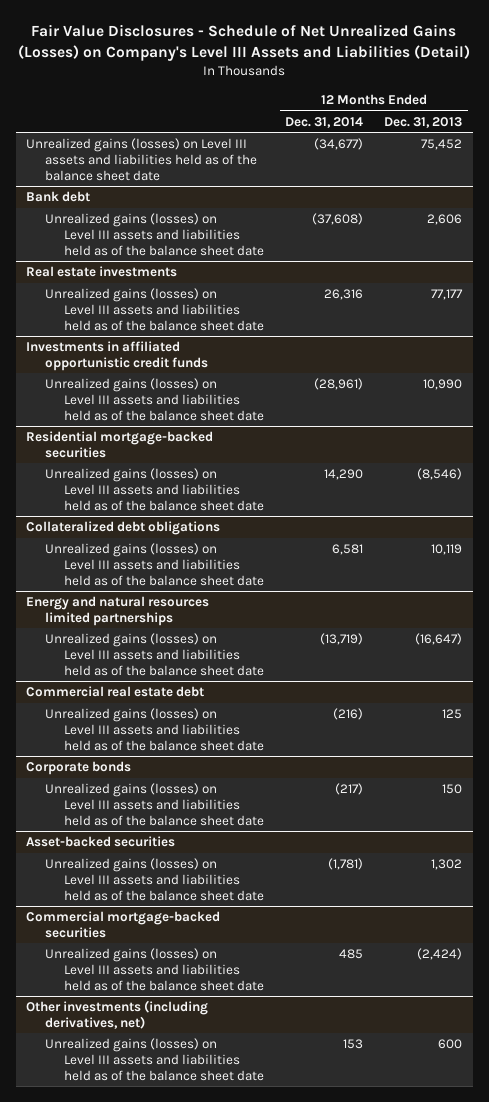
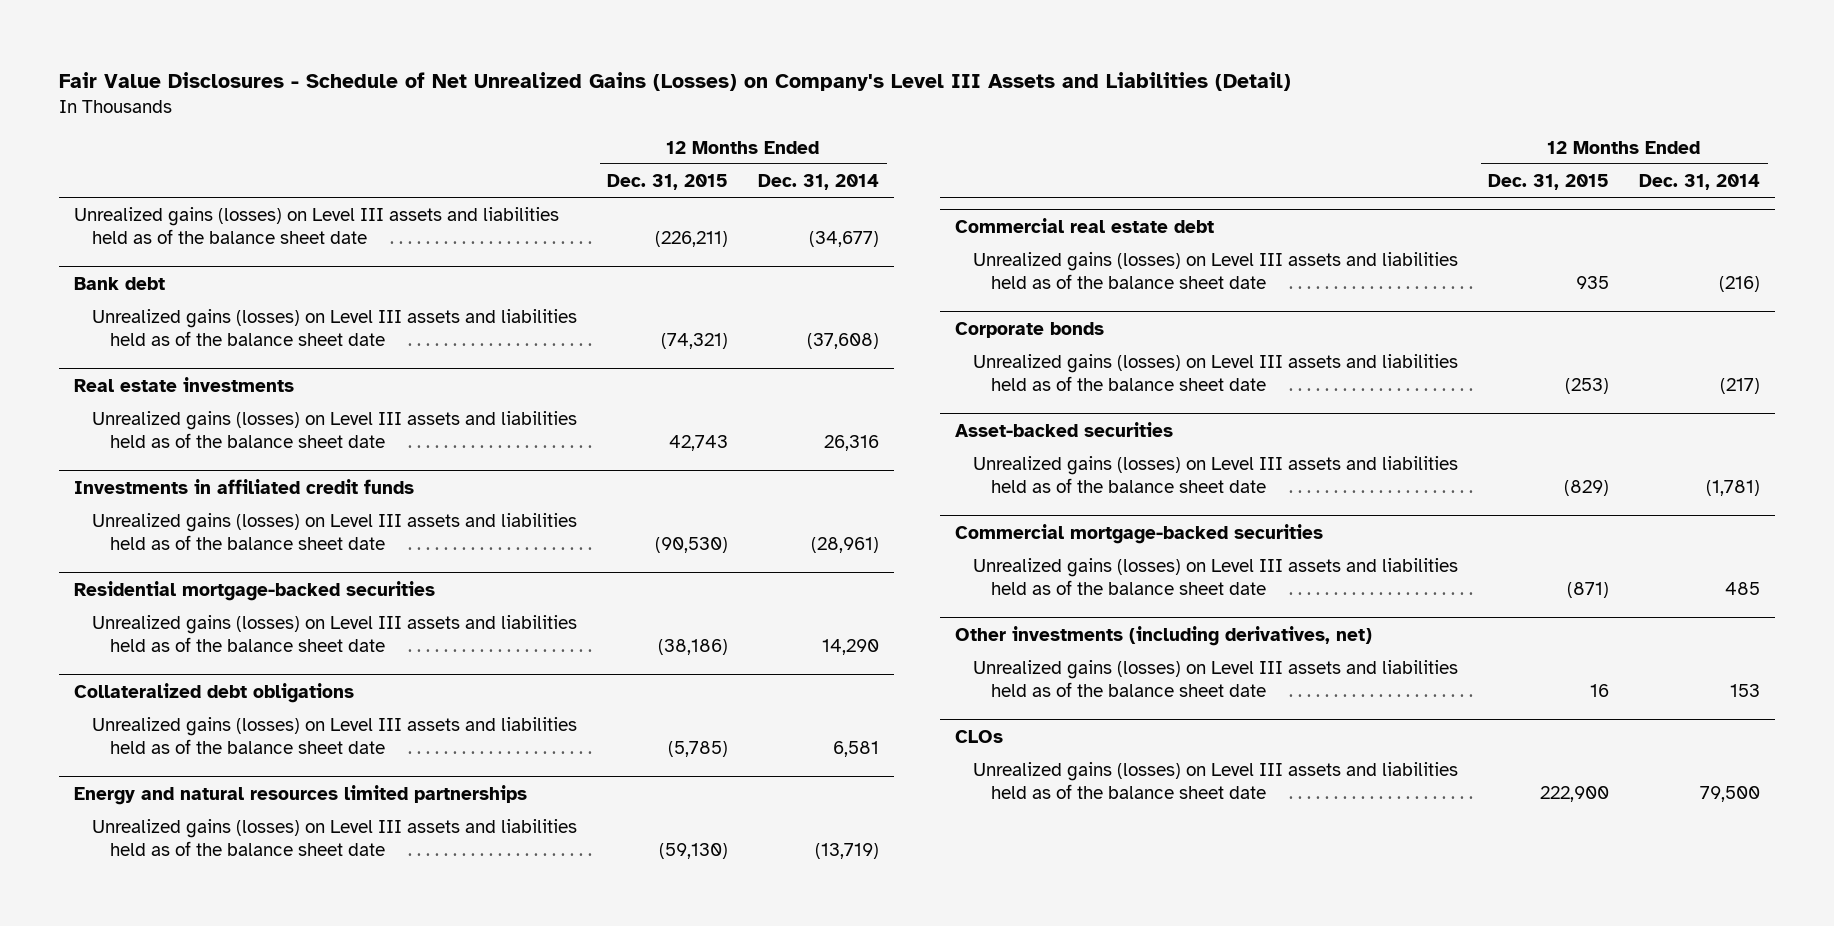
[384,116,463,128] Dec. 31, 2013 -> none
none -> [607,173,729,190] Dec. 31, 2015
[26,341,209,371] Investments in affiliated opportunistic credit funds -> [74,478,415,494] Investments in affiliated credit funds
none -> [955,729,1004,743] CLOs
none -> [973,761,1459,800] Unrealized gains (losses) on Level III assets and liabilities held as of the balance sheet date

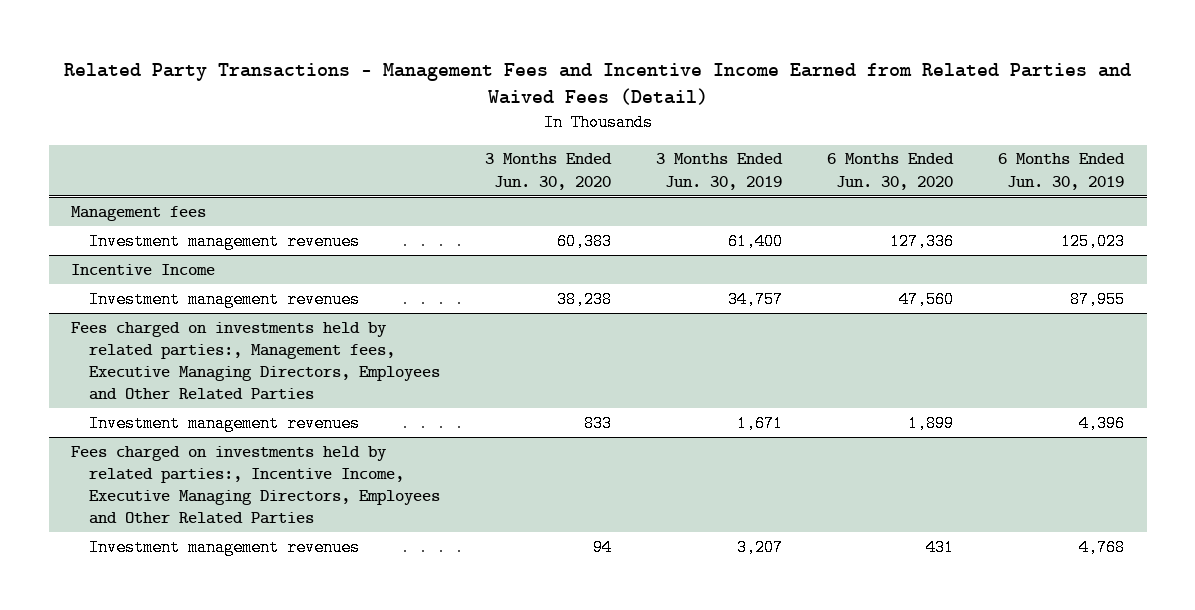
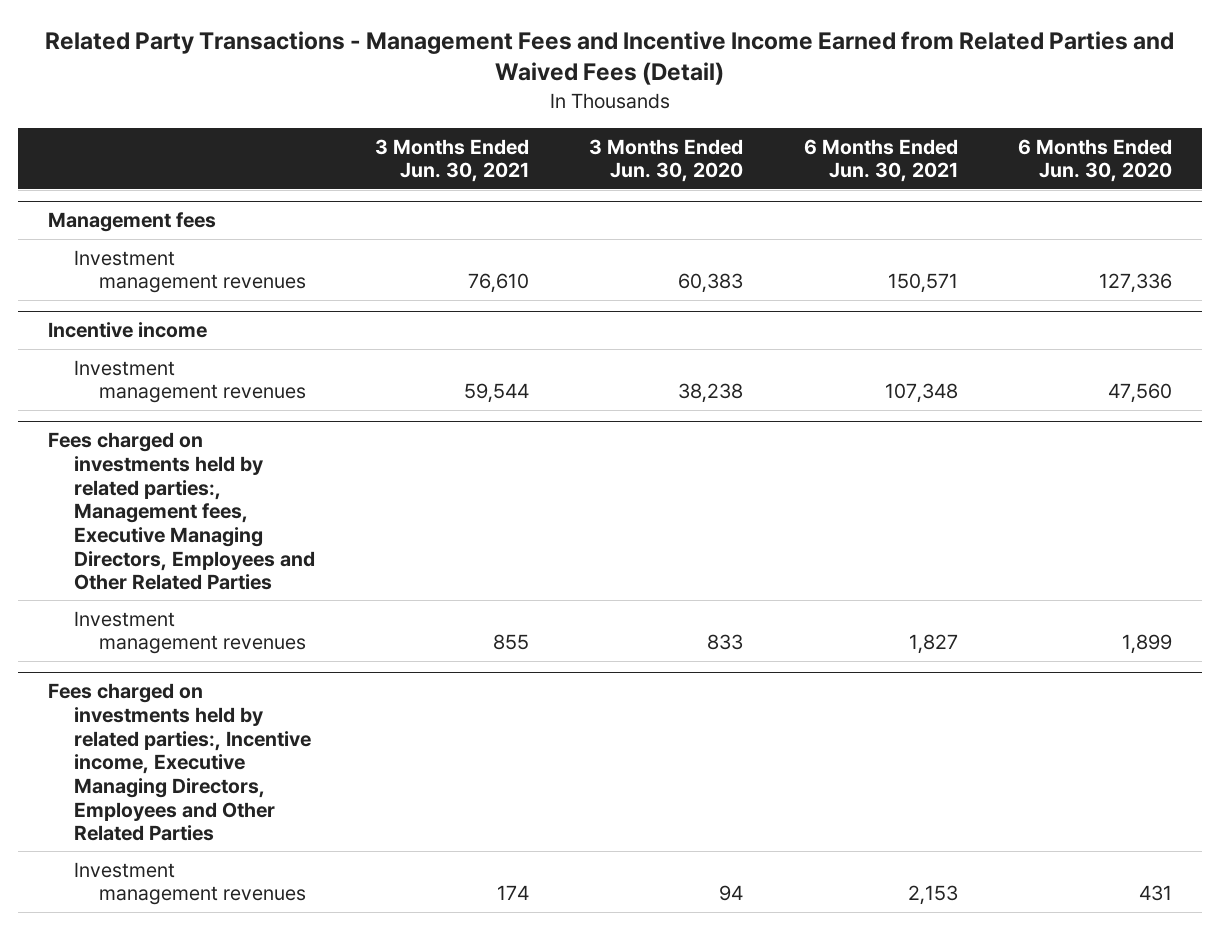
[656,153,784,190] 3 Months Ended Jun. 30, 2019 -> none
[998,153,1126,190] 6 Months Ended Jun. 30, 2019 -> none
none -> [374,138,529,183] 3 Months Ended Jun. 30, 2021
none -> [803,138,958,183] 6 Months Ended Jun. 30, 2021
[70,263,215,275] Incentive Income -> [47,322,207,339] Incentive income
[70,445,441,525] Fees charged on investments held by related parties:, Incentive Income, Executive Managing Directors, Employees and Other Related Parties -> [47,683,311,842] Fees charged on investments held by related parties:, Incentive income, Executive Managing Directors, Employees and Other Related Parties

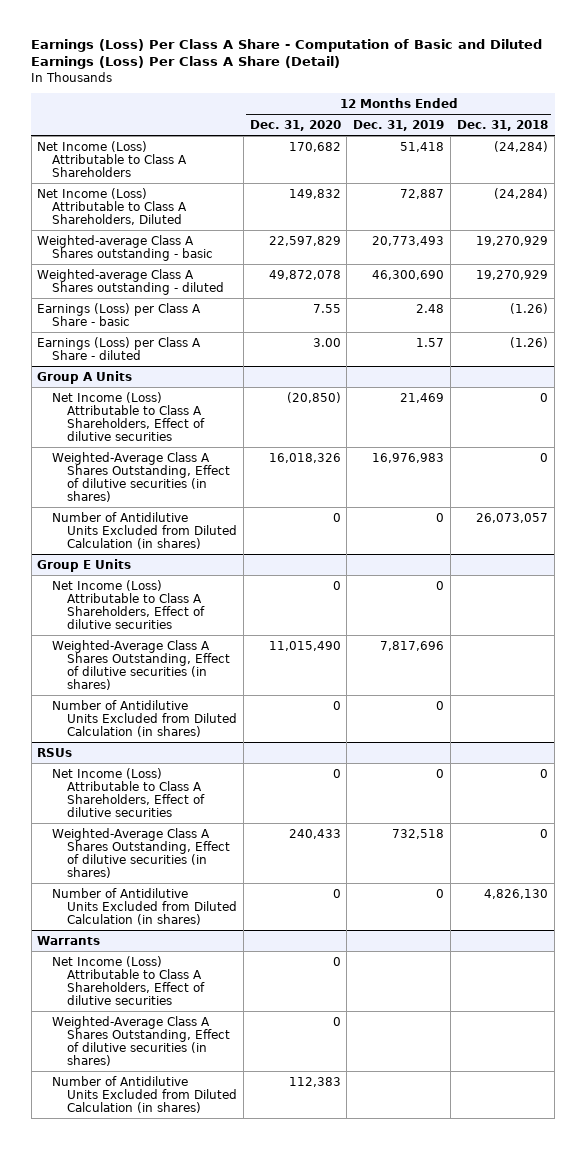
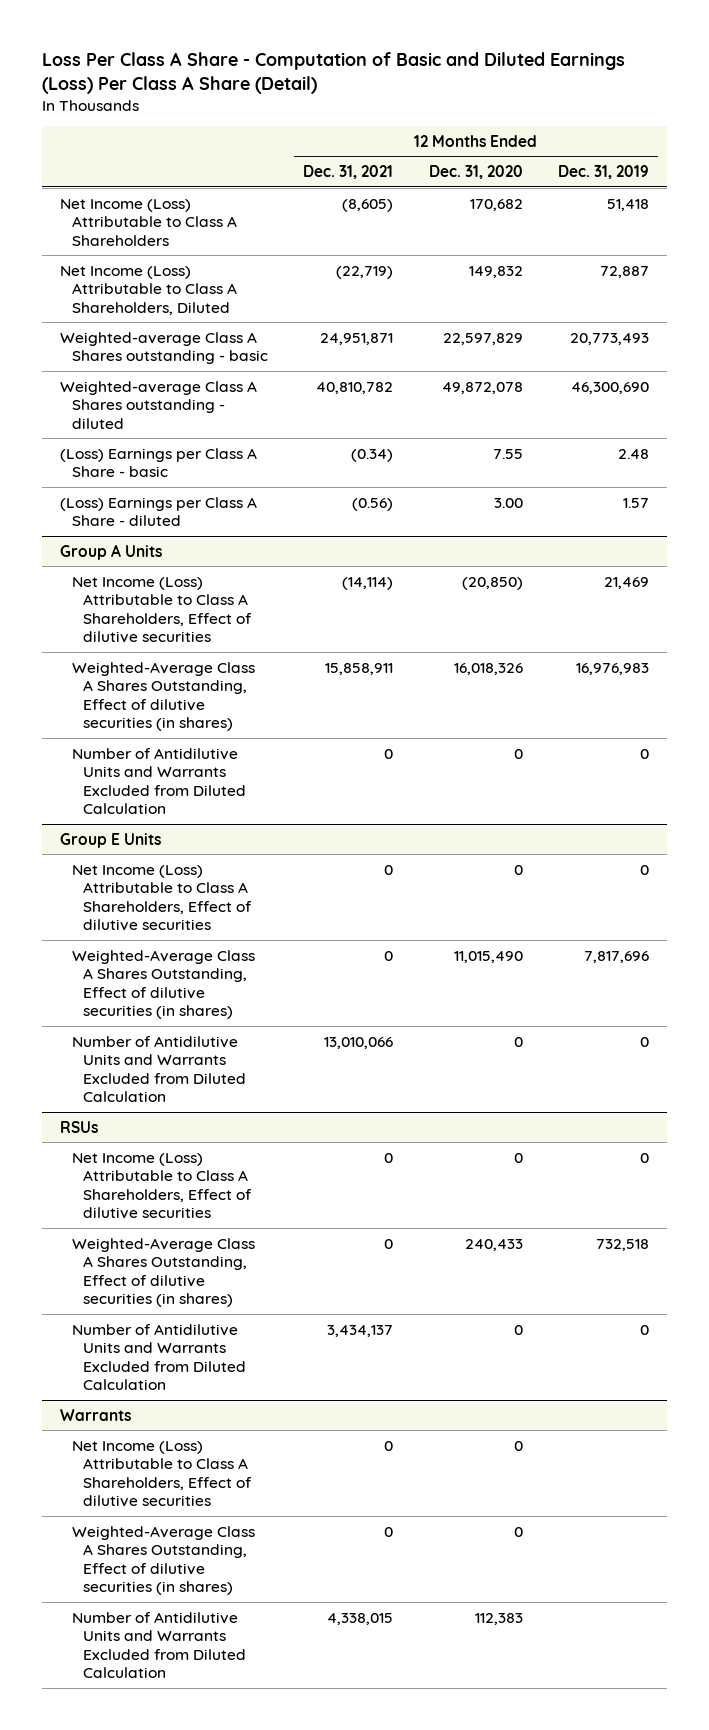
[31,38,543,70] Earnings (Loss) Per Class A Share - Computation of Basic and Diluted Earnings (Loss) Per Class A Share (Detail) -> [41,51,625,94] Loss Per Class A Share - Computation of Basic and Diluted Earnings (Loss) Per Class A Share (Detail)
[457,120,549,132] Dec. 31, 2018 -> none
none -> [303,164,394,179] Dec. 31, 2021
[37,302,202,326] Earnings (Loss) per Class A Share - basic -> [59,447,257,478] (Loss) Earnings per Class A Share - basic
[37,336,202,360] Earnings (Loss) per Class A Share - diluted -> [59,496,257,527] (Loss) Earnings per Class A Share - diluted
[52,511,237,549] Number of Antidilutive Units Excluded from Diluted Calculation (in shares) -> [71,747,247,815] Number of Antidilutive Units and Warrants Excluded from Diluted Calculation
[52,699,237,737] Number of Antidilutive Units Excluded from Diluted Calculation (in shares) -> [71,1035,247,1103] Number of Antidilutive Units and Warrants Excluded from Diluted Calculation
[52,887,237,925] Number of Antidilutive Units Excluded from Diluted Calculation (in shares) -> [71,1323,247,1391] Number of Antidilutive Units and Warrants Excluded from Diluted Calculation
[52,1075,237,1113] Number of Antidilutive Units Excluded from Diluted Calculation (in shares) -> [71,1611,247,1679] Number of Antidilutive Units and Warrants Excluded from Diluted Calculation

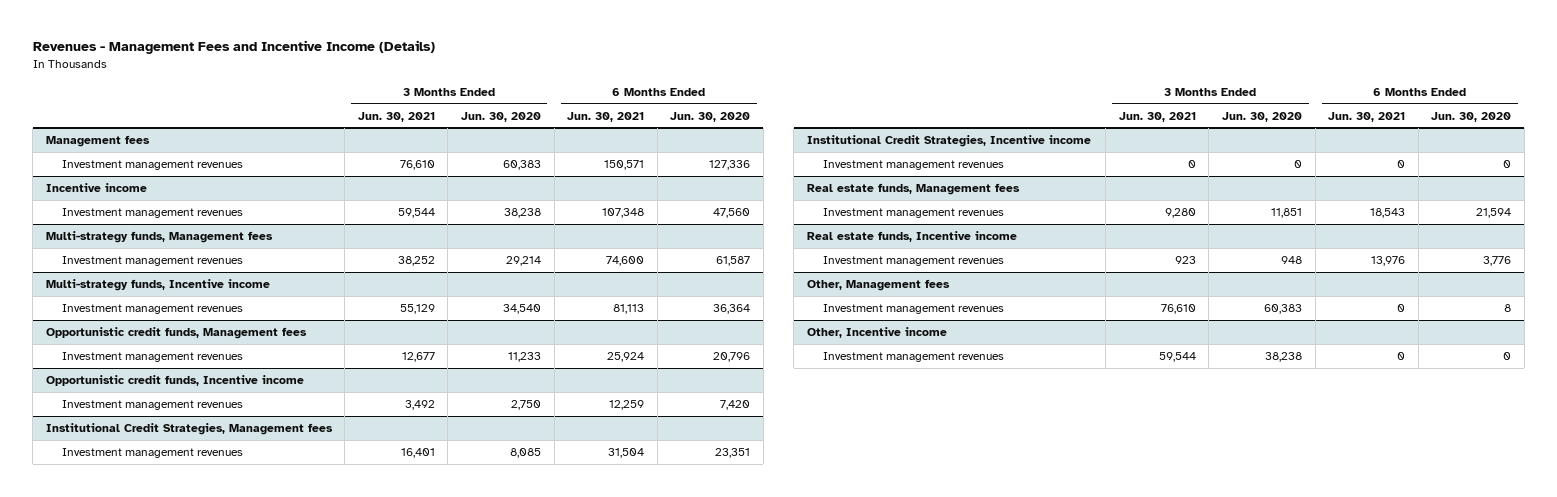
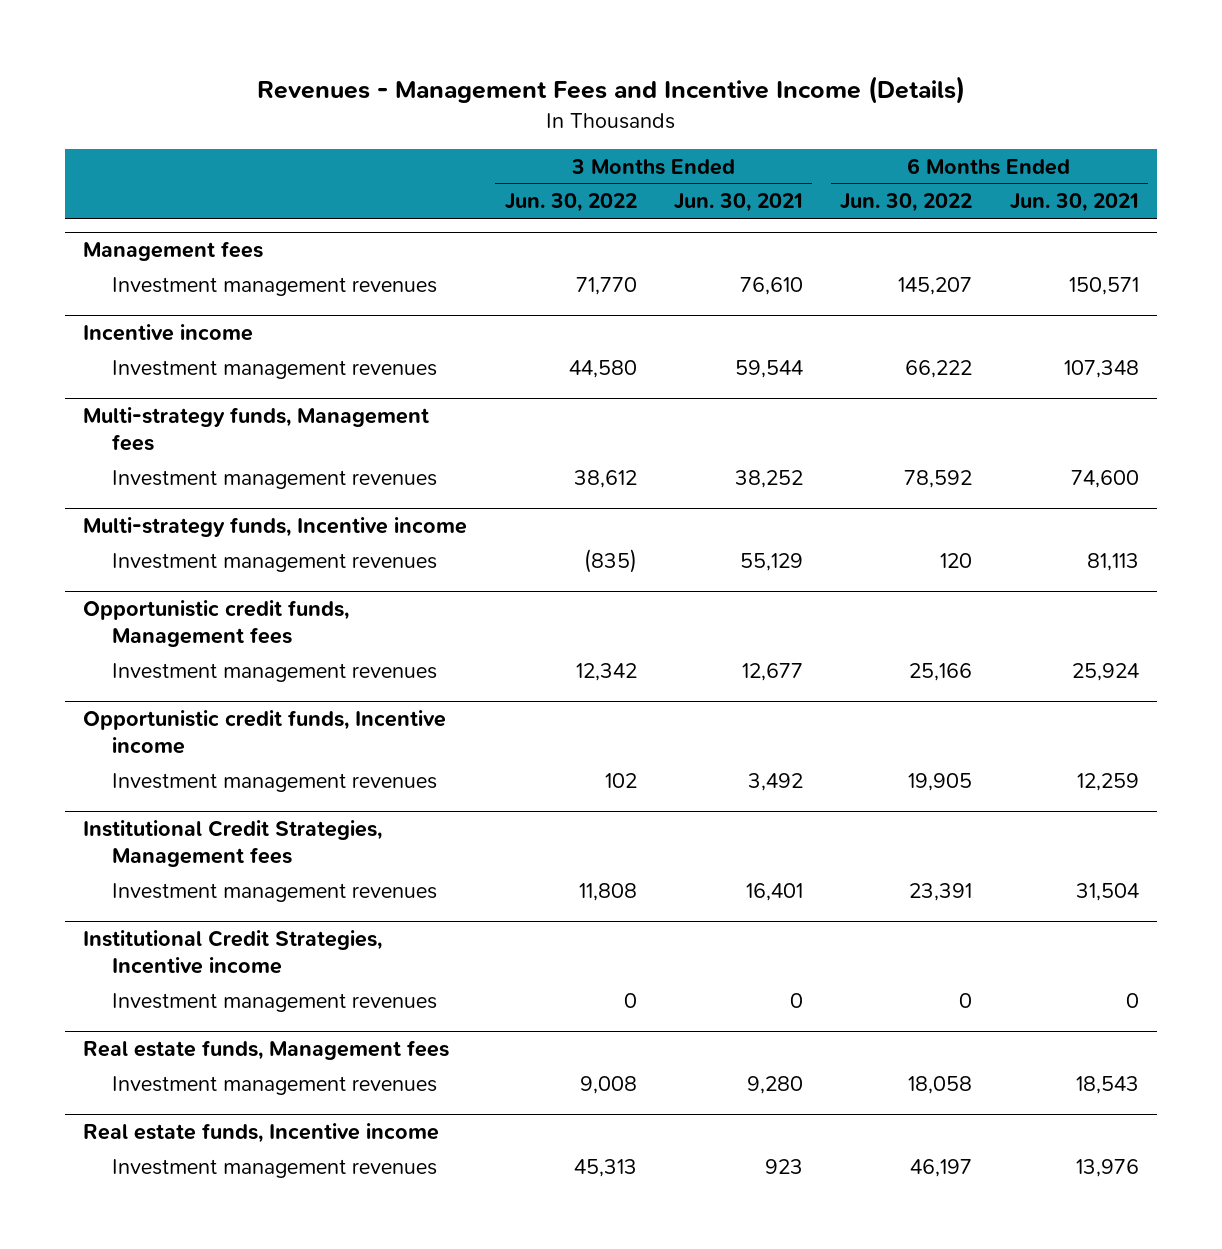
[460,111,541,122] Jun. 30, 2020 -> none
[670,111,751,122] Jun. 30, 2020 -> none
none -> [504,193,637,213] Jun. 30, 2022
none -> [840,193,973,213] Jun. 30, 2022
[806,278,950,291] Other, Management fees -> none
[823,303,1005,314] Investment management revenues -> none
[806,326,947,338] Other, Incentive income -> none
[823,351,1005,362] Investment management revenues -> none

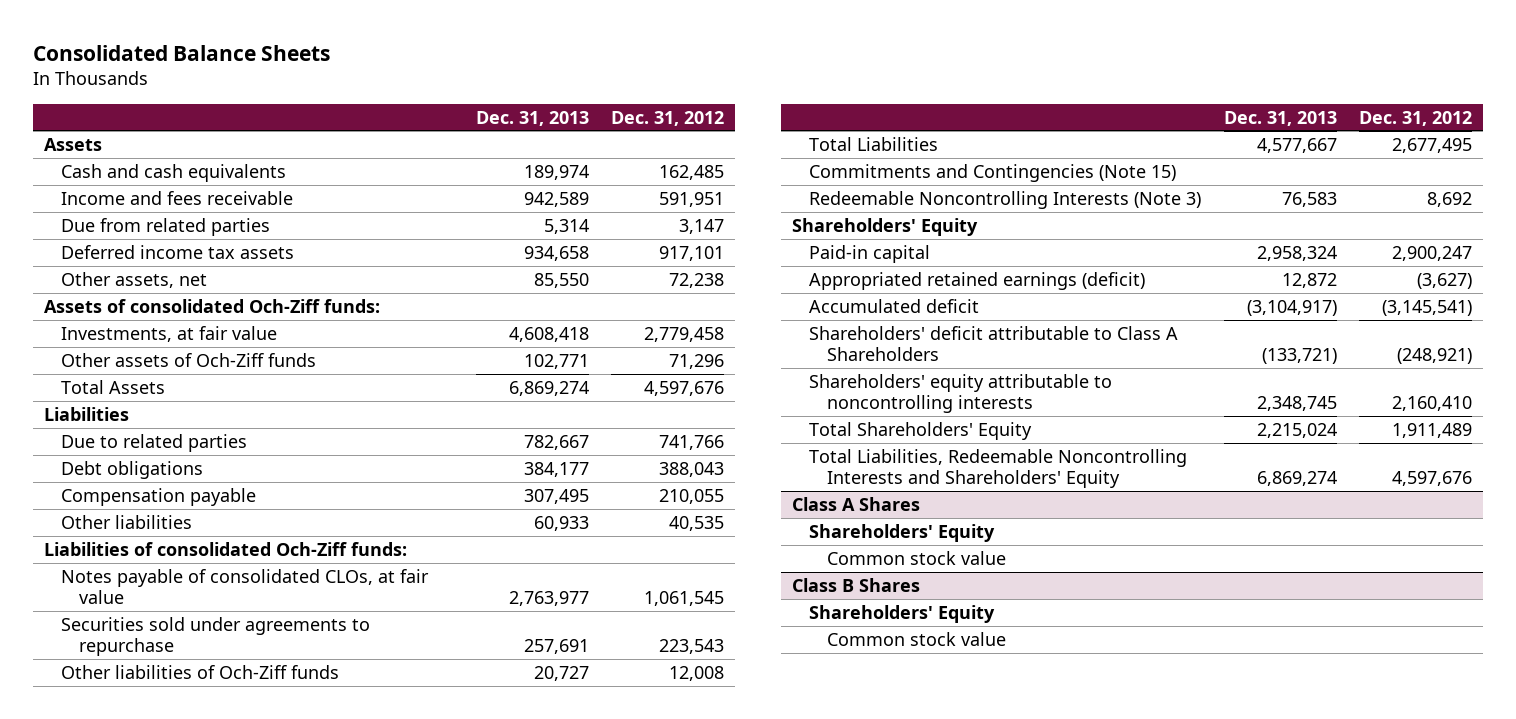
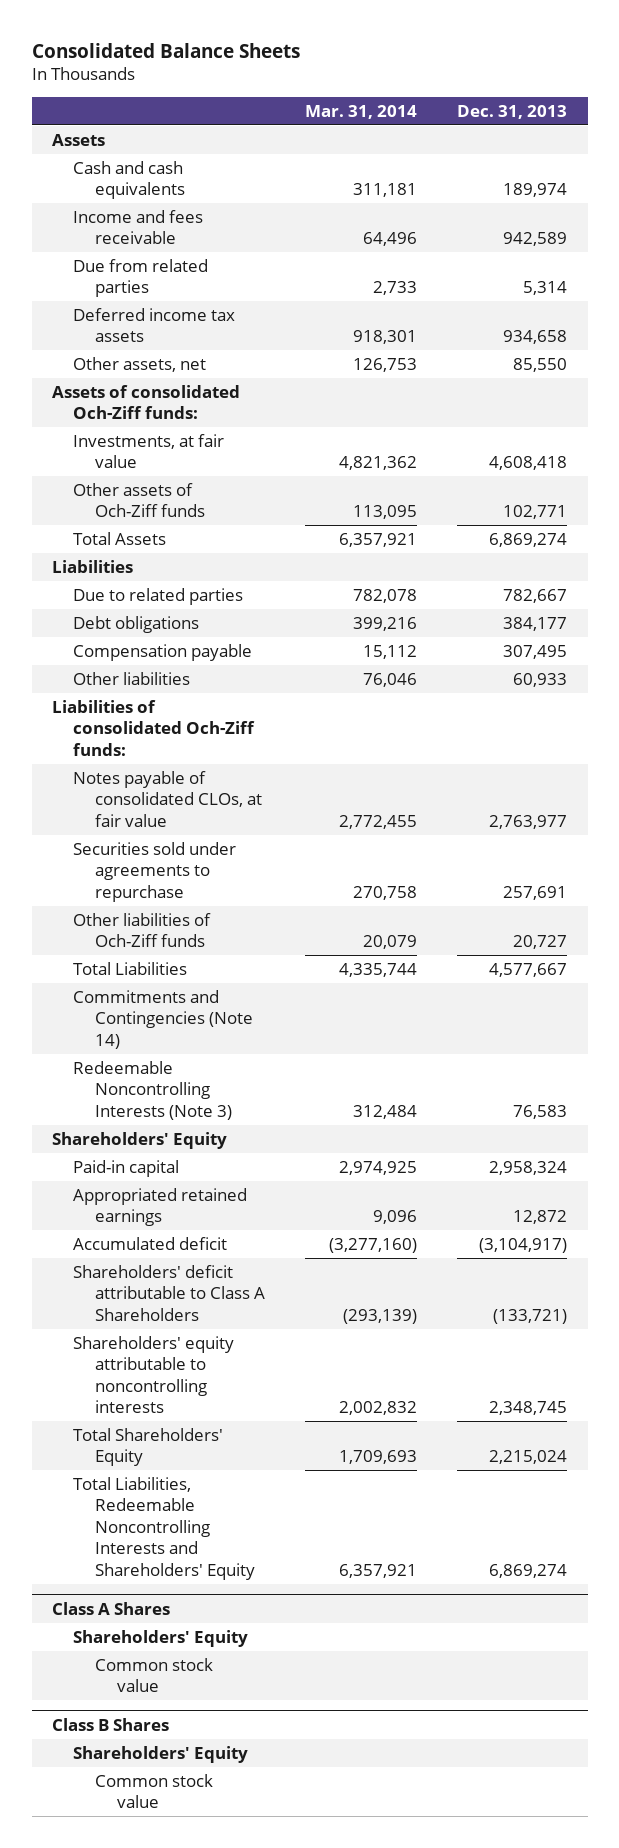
[610,110,724,126] Dec. 31, 2012 -> none
none -> [305,104,418,119] Mar. 31, 2014
[809,163,1177,182] Commitments and Contingencies (Note 15) -> [73,989,254,1049] Commitments and Contingencies (Note 14)
[809,271,1146,290] Appropriated retained earnings (deficit) -> [73,1187,248,1227] Appropriated retained earnings

